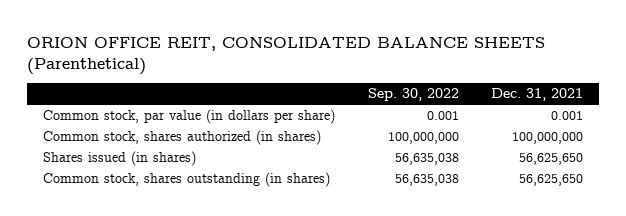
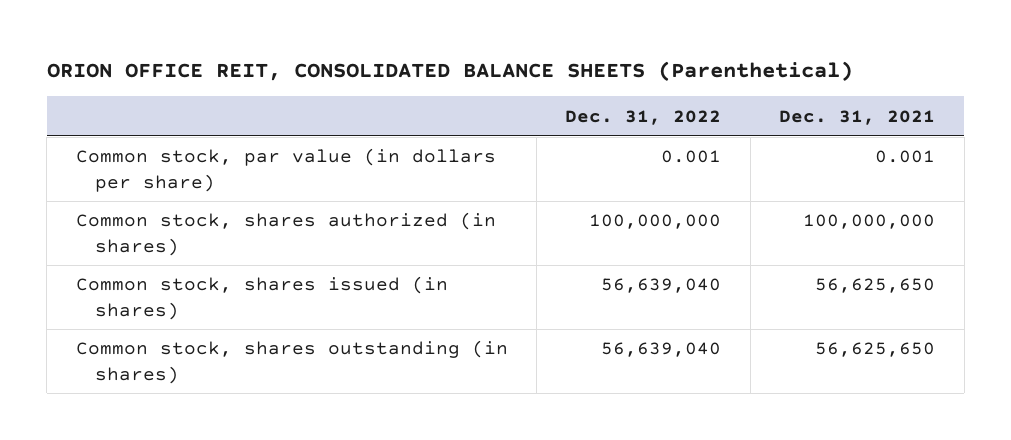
[367,88,459,102] Sep. 30, 2022 -> none
none -> [565,109,722,125] Dec. 31, 2022
[43,151,197,167] Shares issued (in shares) -> [75,276,448,320] Common stock, shares issued (in shares)

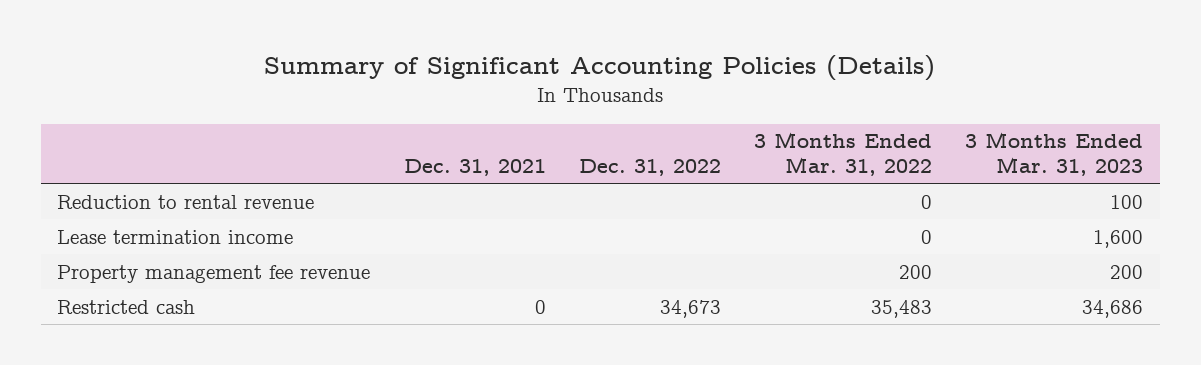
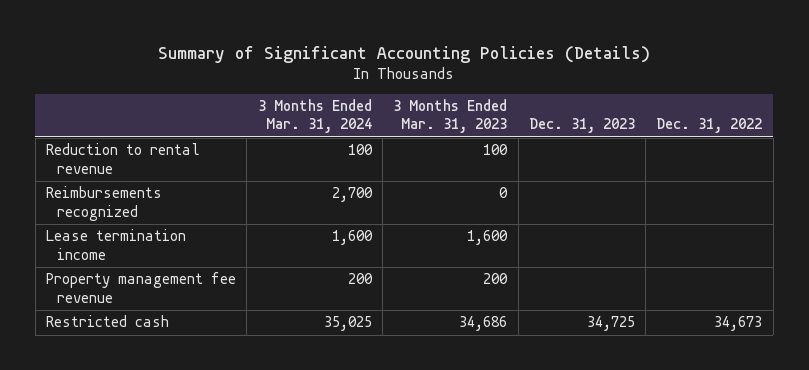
[403,159,546,177] Dec. 31, 2021 -> none
[754,132,933,177] 3 Months Ended Mar. 31, 2022 -> none
none -> [257,99,372,134] 3 Months Ended Mar. 31, 2024
none -> [528,118,635,134] Dec. 31, 2023
none -> [46,186,163,221] Reimbursements recognized

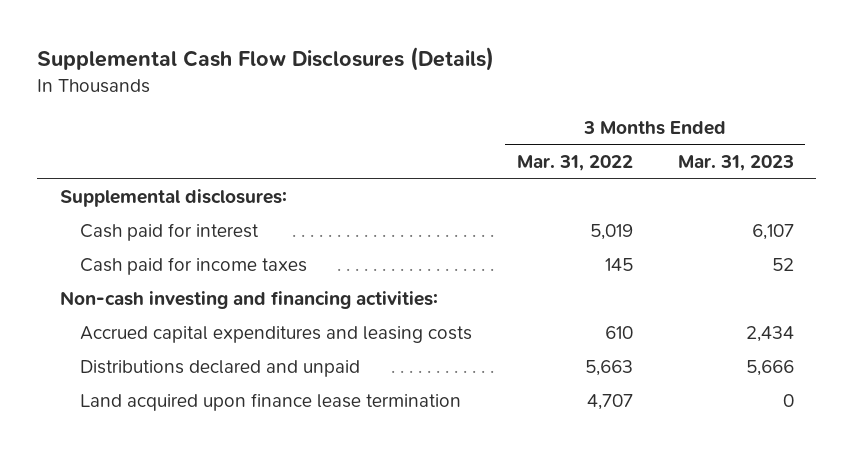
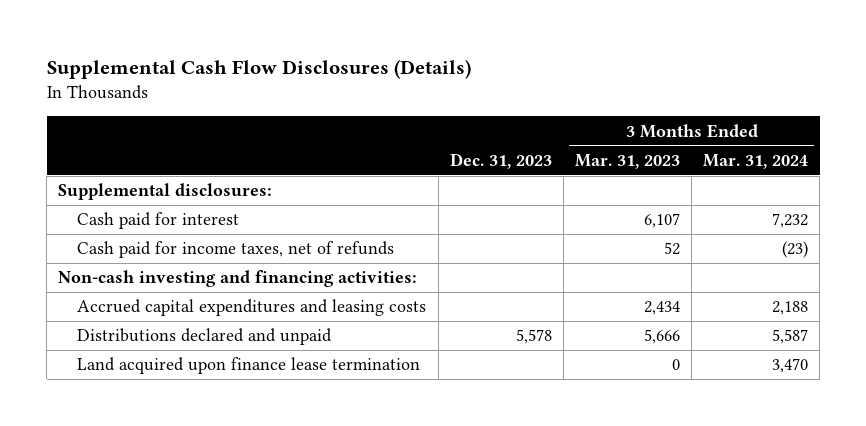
[516,155,633,172] Mar. 31, 2022 -> none
none -> [449,153,552,170] Dec. 31, 2023
none -> [703,154,809,170] Mar. 31, 2024
[79,257,307,276] Cash paid for income taxes -> [77,241,395,259] Cash paid for income taxes, net of refunds

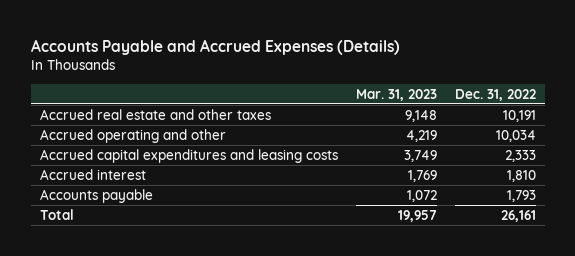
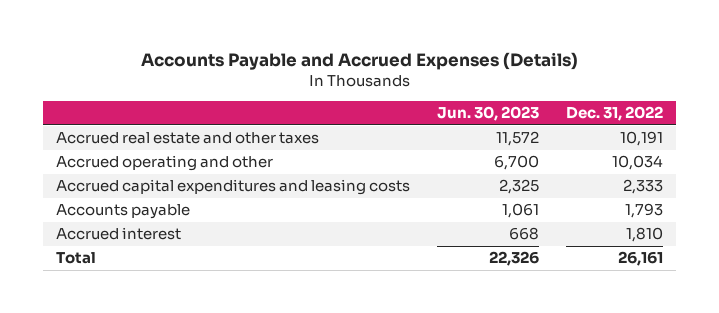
[355,88,437,101] Mar. 31, 2023 -> none
none -> [437,106,540,122] Jun. 30, 2023
[39,168,146,180] Accrued interest -> [56,227,182,241] Accrued interest

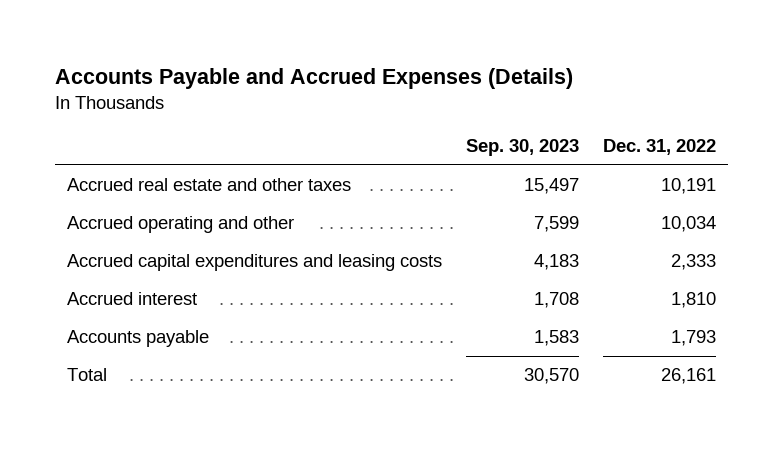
[437,106,540,122] Jun. 30, 2023 -> none
none -> [465,139,579,157] Sep. 30, 2023
[56,204,191,220] Accounts payable -> [66,330,209,348] Accounts payable

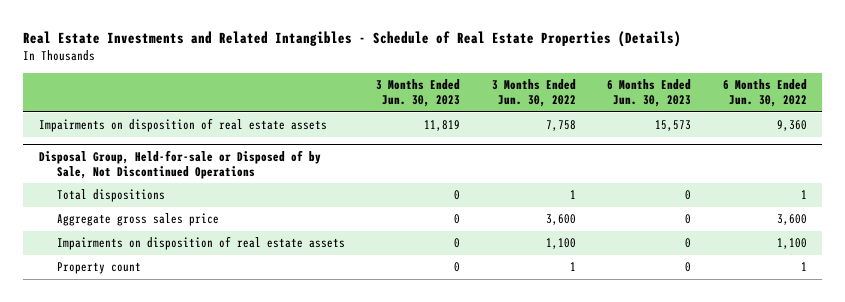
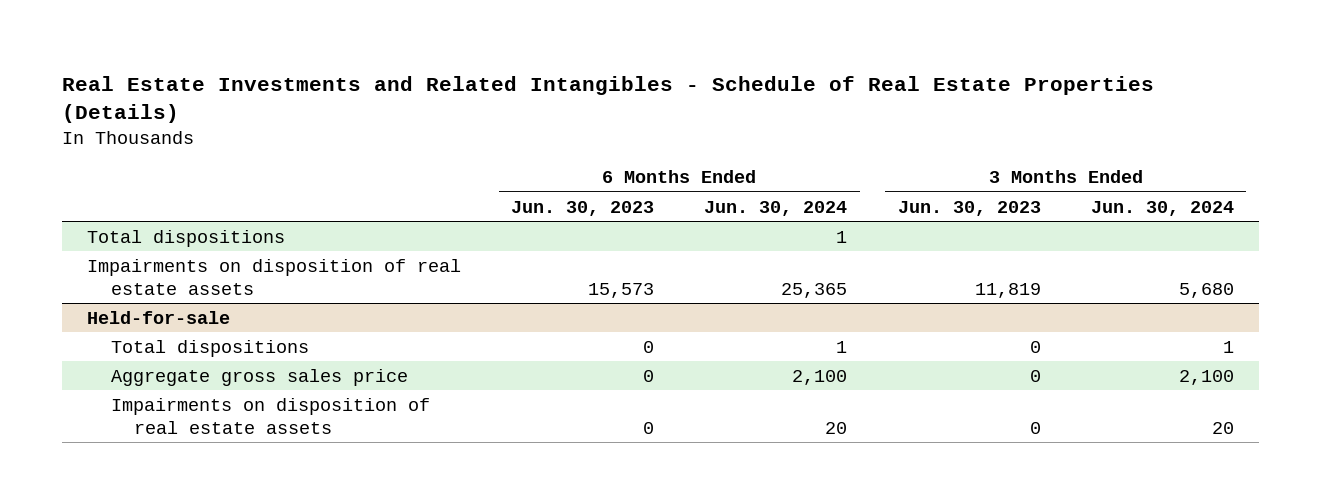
[491,79,576,108] 3 Months Ended Jun. 30, 2022 -> none
[722,79,807,108] 6 Months Ended Jun. 30, 2022 -> none
none -> [704,200,848,216] Jun. 30, 2024
none -> [1090,200,1234,216] Jun. 30, 2024
none -> [87,229,286,247] Total dispositions
[38,149,321,179] Disposal Group, Held-for-sale or Disposed of by Sale, Not Discontinued Operations -> [87,310,231,324] Held-for-sale
[56,262,141,275] Property count -> none

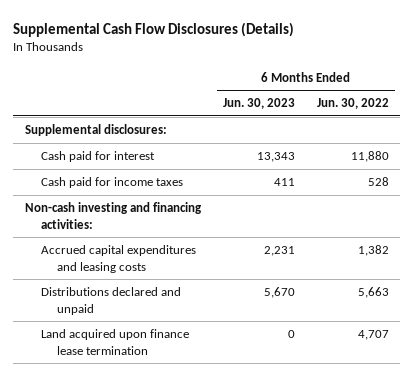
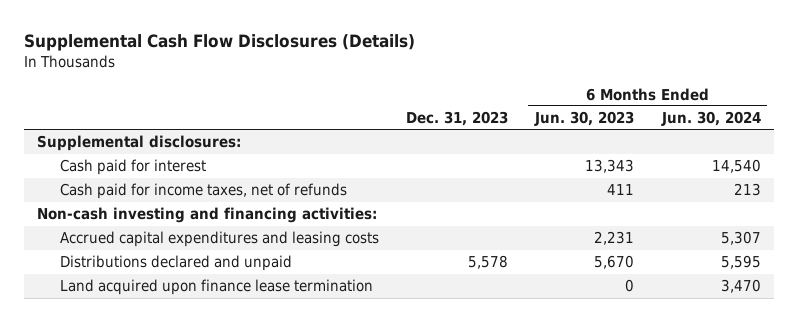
[317,98,390,110] Jun. 30, 2022 -> none
none -> [405,111,508,127] Dec. 31, 2023
none -> [660,111,761,127] Jun. 30, 2024
[40,177,183,189] Cash paid for income taxes -> [59,183,347,200] Cash paid for income taxes, net of refunds

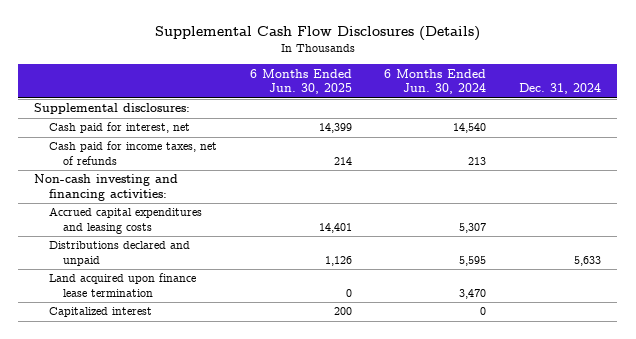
[405,111,508,127] Dec. 31, 2023 -> none
[534,111,635,127] Jun. 30, 2023 -> none
none -> [249,68,352,95] 6 Months Ended Jun. 30, 2025
none -> [519,83,602,95] Dec. 31, 2024
[59,159,206,176] Cash paid for interest -> [48,122,190,134] Cash paid for interest, net
none -> [48,307,152,318] Capitalized interest

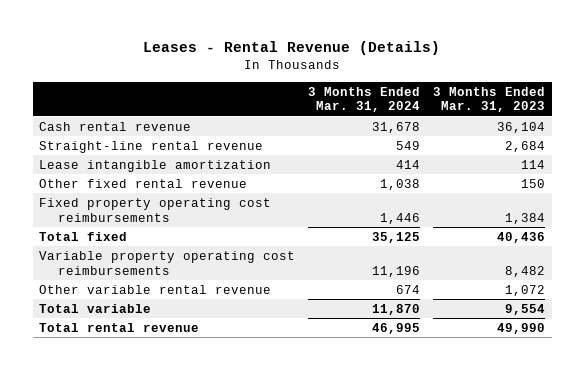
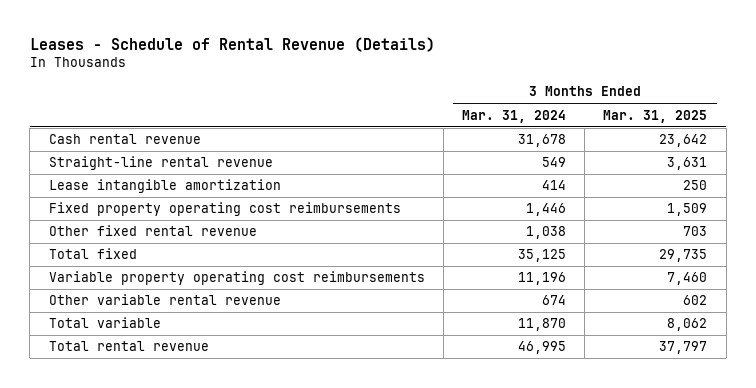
[143,41,441,56] Leases - Rental Revenue (Details) -> [29,36,435,52] Leases - Schedule of Rental Revenue (Details)
[433,86,546,113] 3 Months Ended Mar. 31, 2023 -> none
none -> [603,109,708,123] Mar. 31, 2025
[39,178,248,188] Other fixed rental revenue -> [48,225,257,237] Other fixed rental revenue

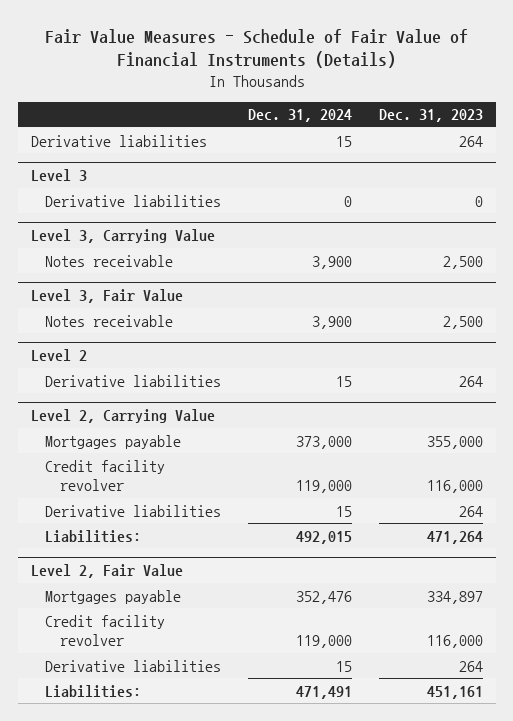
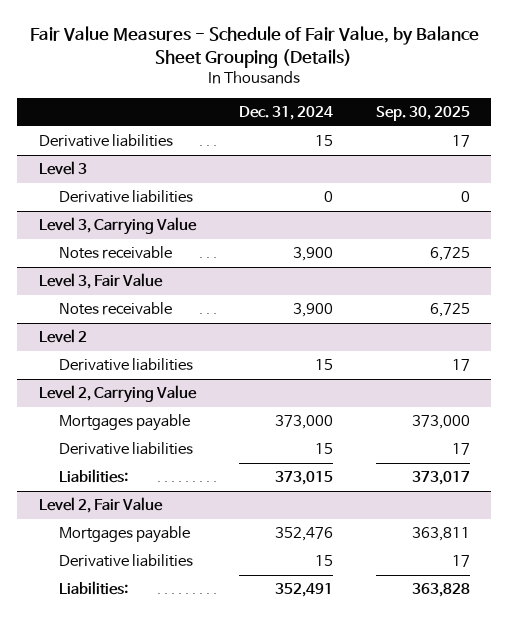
[44,28,468,69] Fair Value Measures - Schedule of Fair Value of Financial Instruments (Details) -> [30,26,480,68] Fair Value Measures - Schedule of Fair Value, by Balance Sheet Grouping (Details)
[378,109,483,123] Dec. 31, 2023 -> none
none -> [375,105,470,121] Sep. 30, 2025
[45,459,166,492] Credit facility revolver -> none
[295,530,352,544] 492,015 -> [274,471,333,486] 373,015
[45,614,166,647] Credit facility revolver -> none
[295,685,352,699] 471,491 -> [274,583,333,598] 352,491

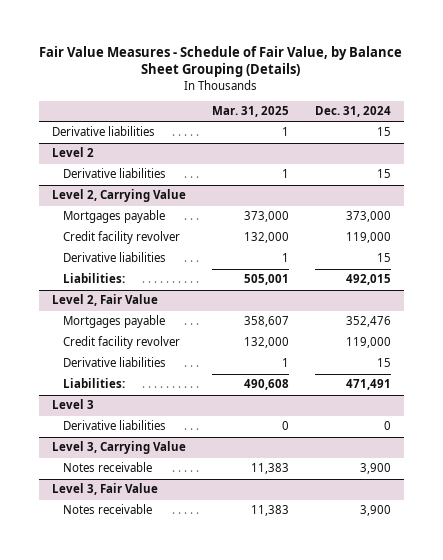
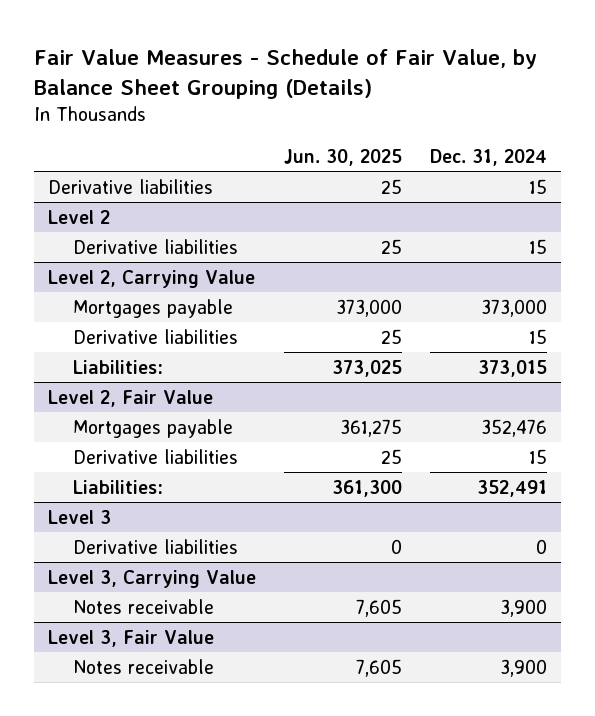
[211,106,289,118] Mar. 31, 2025 -> none
none -> [284,148,403,166] Jun. 30, 2025
[62,231,180,245] Credit facility revolver -> none
[345,274,391,286] 492,015 -> [478,359,548,377] 373,015
[62,336,180,350] Credit facility revolver -> none
[345,379,391,391] 471,491 -> [477,479,548,497] 352,491

